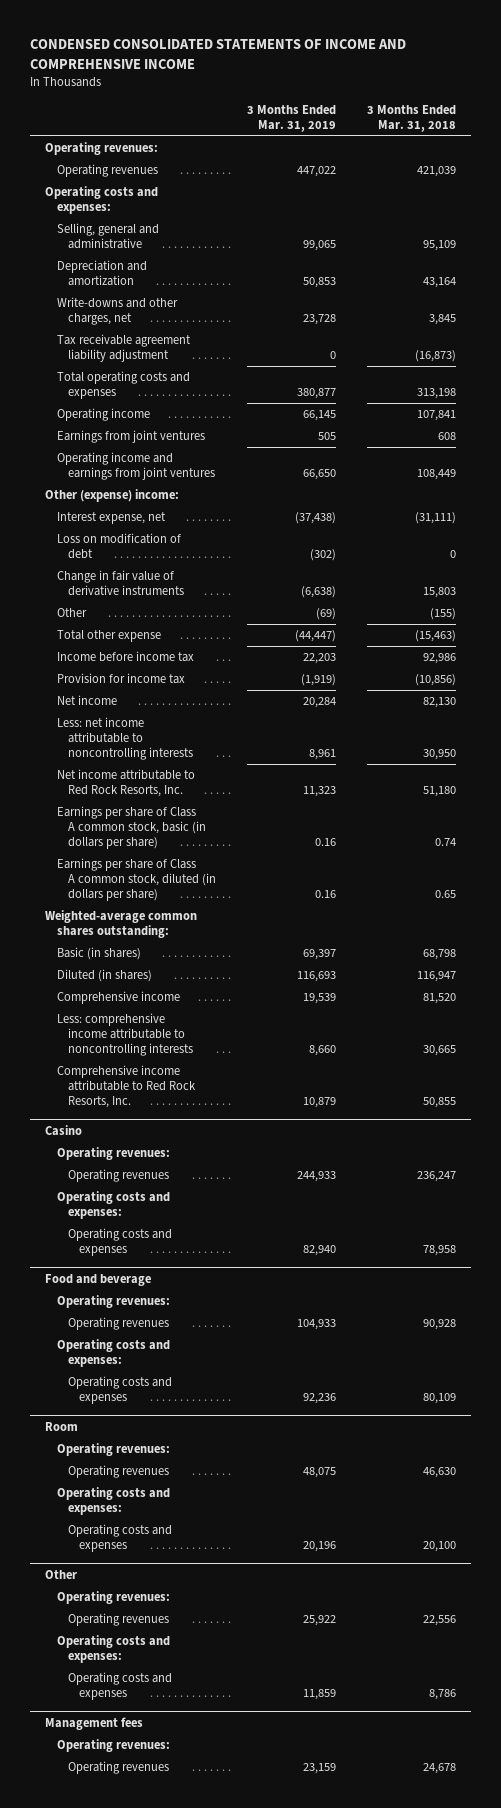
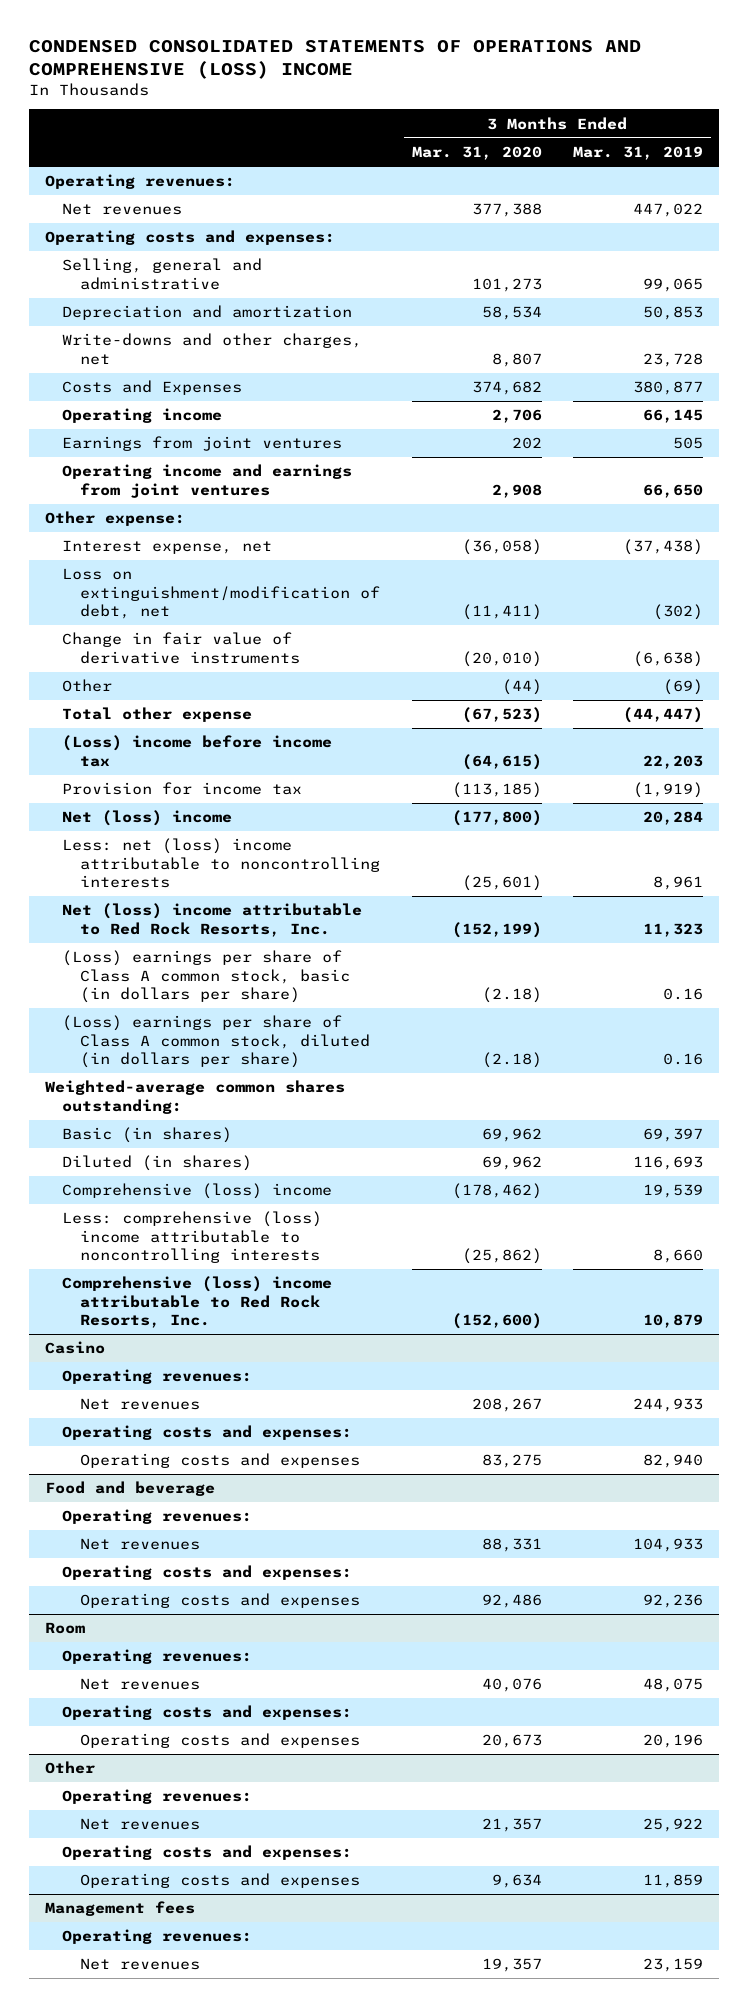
[29,39,406,70] CONDENSED CONSOLIDATED STATEMENTS OF INCOME AND COMPREHENSIVE INCOME -> [28,39,641,79] CONDENSED CONSOLIDATED STATEMENTS OF OPERATIONS AND COMPREHENSIVE (LOSS) INCOME
[366,104,456,132] 3 Months Ended Mar. 31, 2018 -> none
none -> [411,146,542,161] Mar. 31, 2020
[56,164,158,178] Operating revenues -> [62,203,183,216] Net revenues
[56,334,191,363] Tax receivable agreement liability adjustment -> none
[56,371,190,400] Total operating costs and expenses -> [62,380,243,396] Costs and Expenses
[45,489,180,503] Other (expense) income: -> [44,511,185,527] Other expense:
[56,533,181,560] Loss on modification of debt -> [62,568,381,619] Loss on extinguishment/modification of debt, net
[56,651,194,663] Income before income tax -> [62,735,333,767] (Loss) income before income tax
[56,695,117,706] Net income -> [62,810,233,827] Net (loss) income
[56,717,193,761] Less: net income attributable to noncontrolling interests -> [62,838,381,888] Less: net (loss) income attributable to noncontrolling interests
[56,769,195,798] Net income attributable to Red Rock Resorts, Inc. -> [62,903,363,937] Net (loss) income attributable to Red Rock Resorts, Inc.
[56,806,206,850] Earnings per share of Class A common stock, basic (in dollars per share) -> [62,950,351,1003] (Loss) earnings per share of Class A common stock, basic (in dollars per share)
[56,858,216,902] Earnings per share of Class A common stock, diluted (in dollars per share) -> [62,1015,371,1068] (Loss) earnings per share of Class A common stock, diluted (in dollars per share)
[56,991,180,1005] Comprehensive income -> [62,1183,333,1200] Comprehensive (loss) income
[56,1013,193,1057] Less: comprehensive income attributable to noncontrolling interests -> [62,1211,323,1263] Less: comprehensive (loss) income attributable to noncontrolling interests
[56,1065,196,1109] Comprehensive income attributable to Red Rock Resorts, Inc. -> [62,1276,333,1328] Comprehensive (loss) income attributable to Red Rock Resorts, Inc.
[67,1169,169,1183] Operating revenues -> [80,1398,201,1411] Net revenues
[67,1317,169,1331] Operating revenues -> [80,1538,201,1551] Net revenues
[67,1465,169,1479] Operating revenues -> [80,1678,201,1691] Net revenues
[67,1613,169,1627] Operating revenues -> [80,1818,201,1831] Net revenues
[67,1761,169,1775] Operating revenues -> [80,1958,201,1971] Net revenues

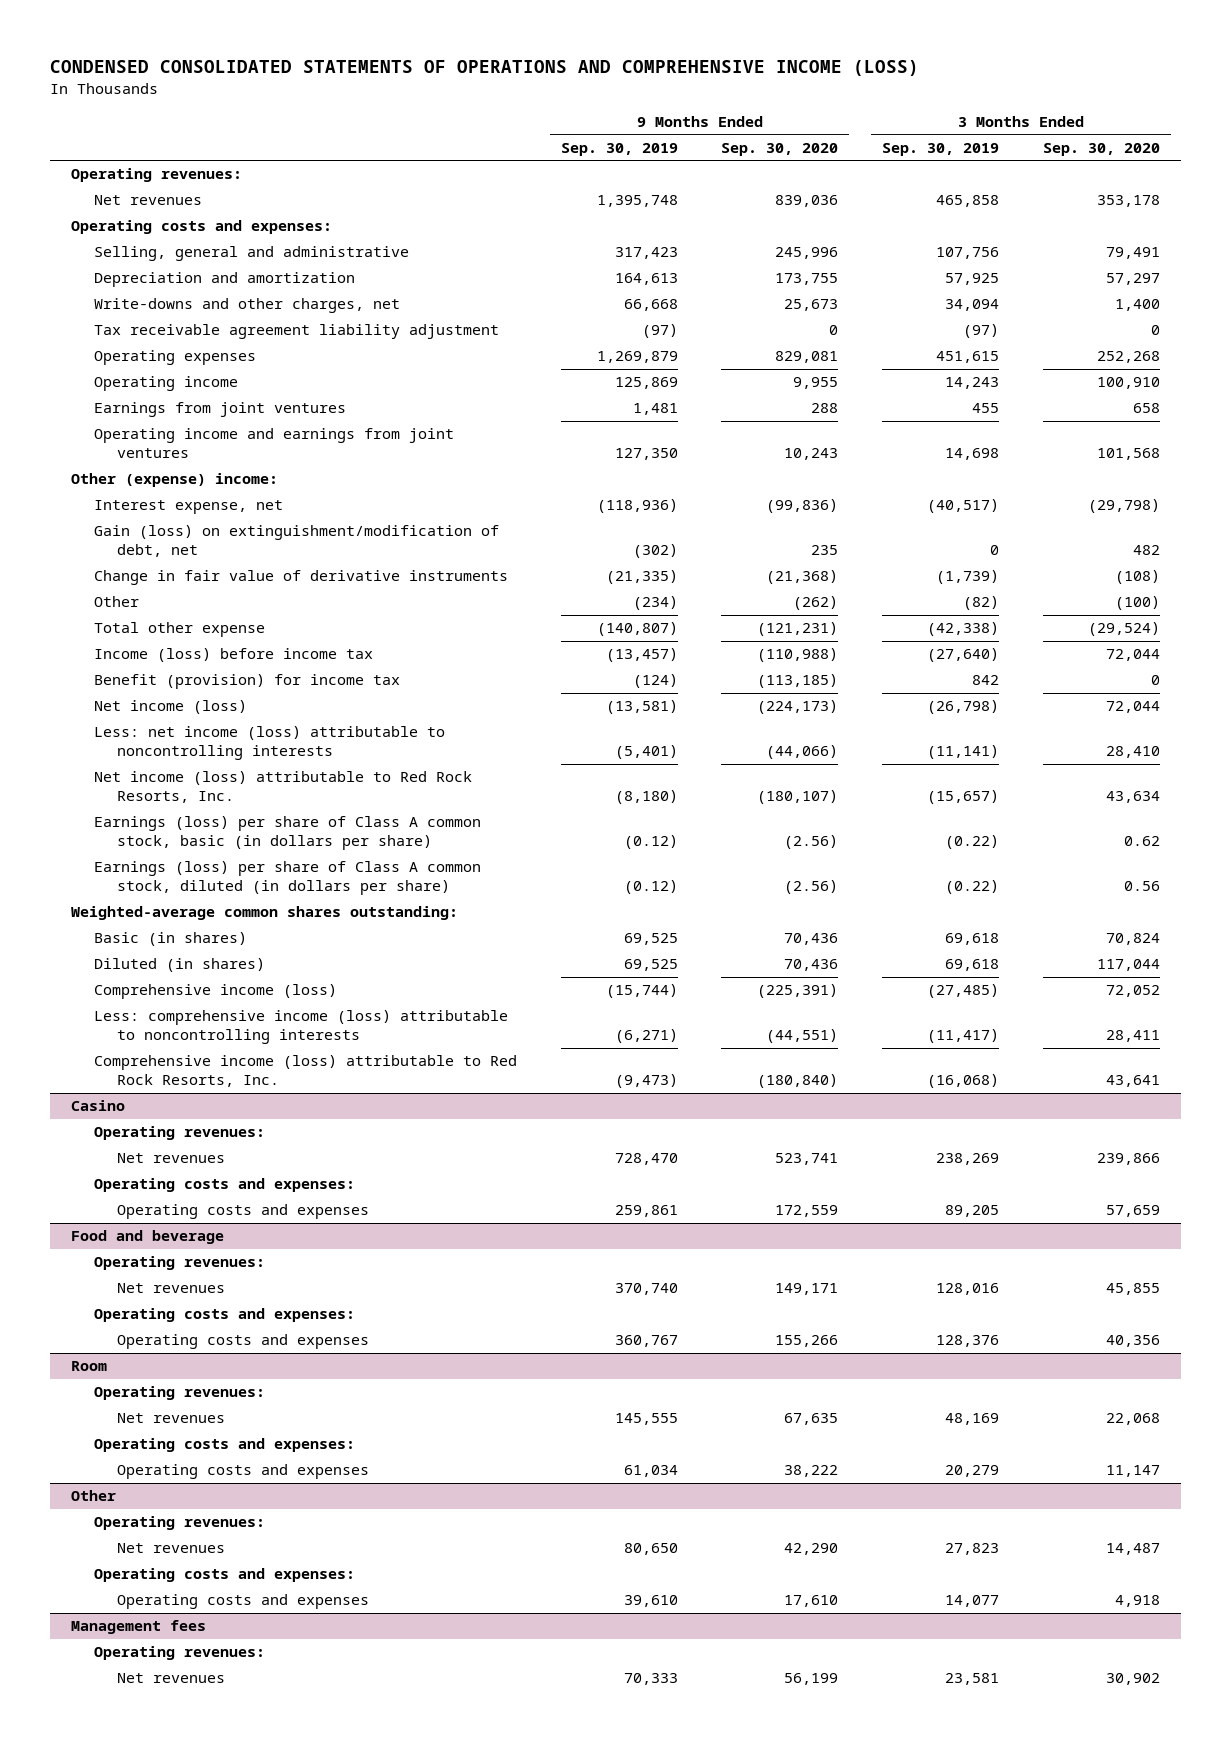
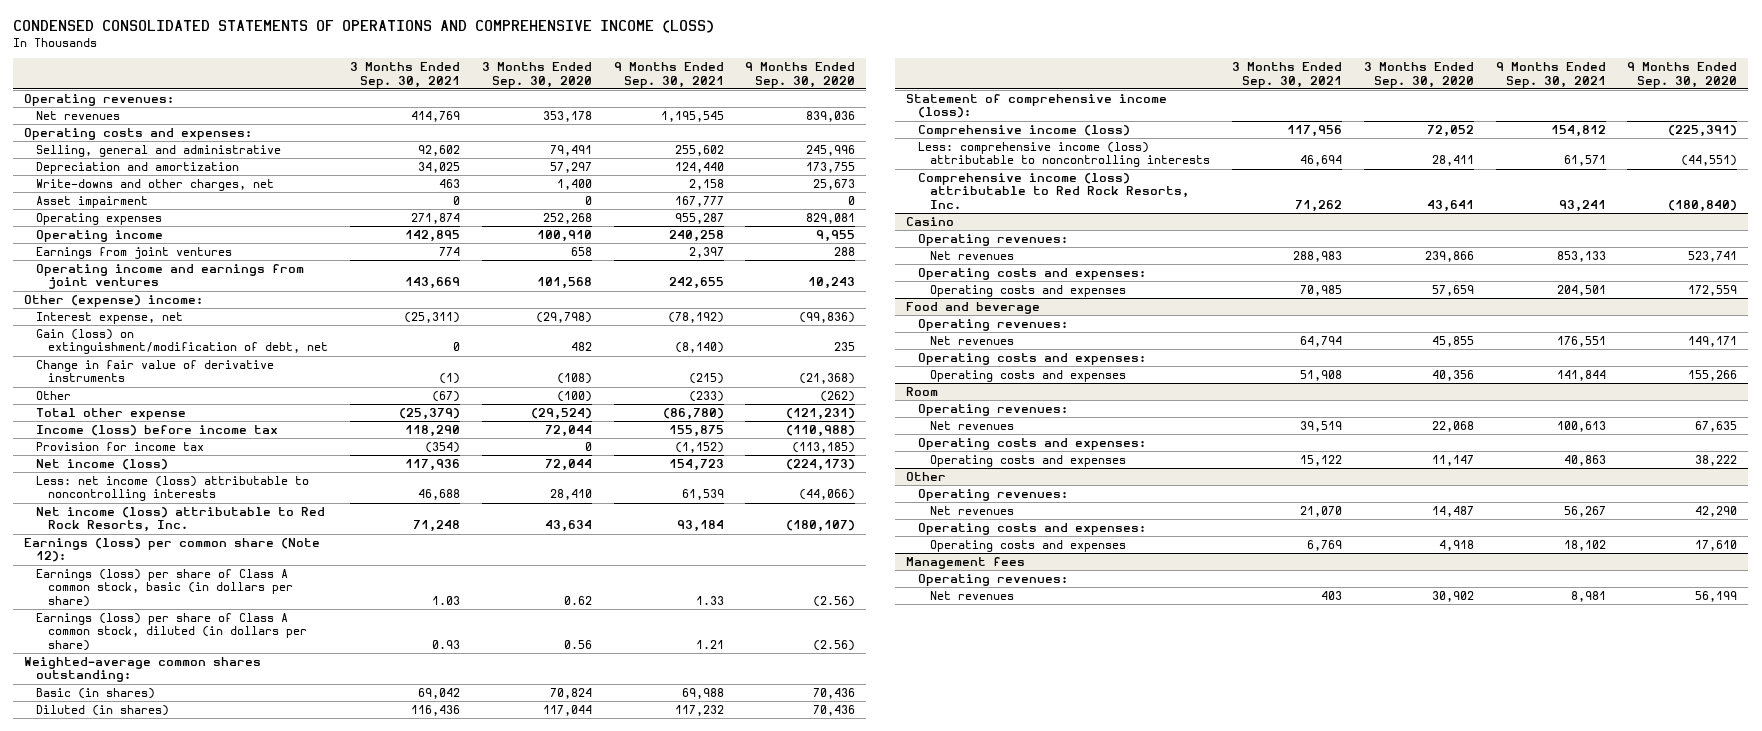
[560,142,678,156] Sep. 30, 2019 -> none
[882,142,1000,156] Sep. 30, 2019 -> none
none -> [349,62,460,88] 3 Months Ended Sep. 30, 2021
none -> [613,62,724,88] 9 Months Ended Sep. 30, 2021
[94,324,500,340] Tax receivable agreement liability adjustment -> none
none -> [36,195,149,208] Asset impairment
[94,674,401,690] Benefit (provision) for income tax -> [36,441,205,451] Provision for income tax
none -> [24,537,321,563] Earnings (loss) per common share (Note 12):
none -> [906,93,1168,119] Statement of comprehensive income (loss):

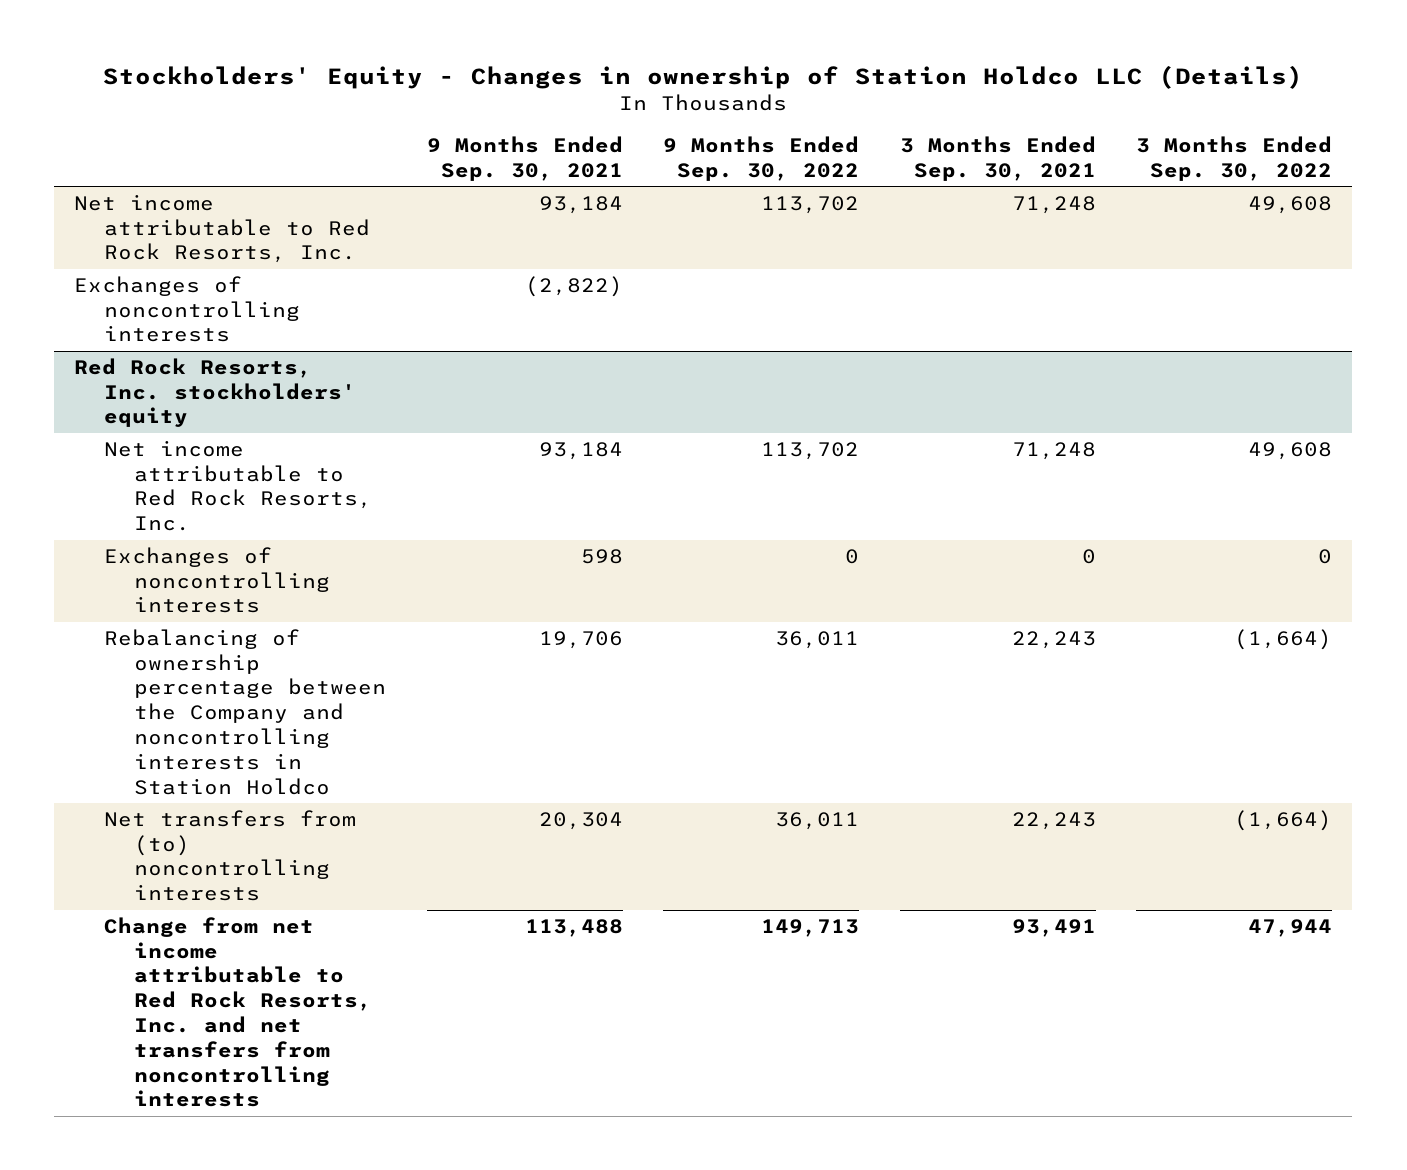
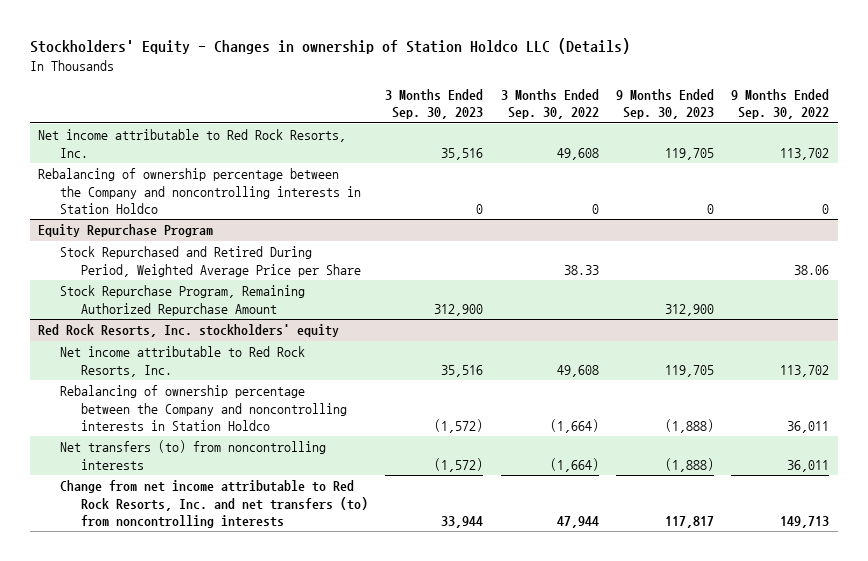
[426,136,623,182] 9 Months Ended Sep. 30, 2021 -> none
[899,136,1096,182] 3 Months Ended Sep. 30, 2021 -> none
none -> [385,89,484,120] 3 Months Ended Sep. 30, 2023
none -> [616,89,715,120] 9 Months Ended Sep. 30, 2023
[74,275,301,343] Exchanges of noncontrolling interests -> none
none -> [38,168,361,214] Rebalancing of ownership percentage between the Company and noncontrolling interests in Station Holdco
none -> [38,224,214,238] Equity Repurchase Program
none -> [59,246,362,277] Stock Repurchased and Retired During Period, Weighted Average Price per Share
none -> [59,285,305,316] Stock Repurchase Program, Remaining Authorized Repurchase Amount
[104,546,331,614] Exchanges of noncontrolling interests -> none
[104,809,357,902] Net transfers from (to) noncontrolling interests -> [59,440,326,470] Net transfers (to) from noncontrolling interests
[104,916,373,1108] Change from net income attributable to Red Rock Resorts, Inc. and net transfers from noncontrolling interests -> [59,480,369,528] Change from net income attributable to Red Rock Resorts, Inc. and net transfers (to) from noncontrolling interests

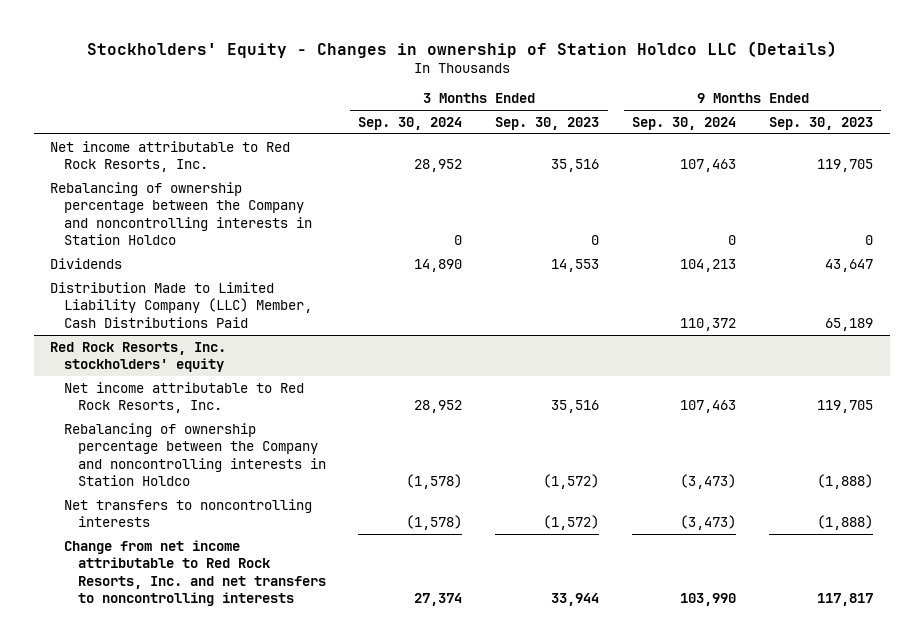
[500,89,599,120] 3 Months Ended Sep. 30, 2022 -> none
[731,89,830,120] 9 Months Ended Sep. 30, 2022 -> none
none -> [358,116,463,130] Sep. 30, 2024
none -> [632,116,737,130] Sep. 30, 2024
[38,224,214,238] Equity Repurchase Program -> none
[59,246,362,277] Stock Repurchased and Retired During Period, Weighted Average Price per Share -> none
[59,285,305,316] Stock Repurchase Program, Remaining Authorized Repurchase Amount -> none
none -> [50,257,123,269] Dividends
none -> [50,281,312,328] Distribution Made to Limited Liability Company (LLC) Member, Cash Distributions Paid
[59,440,326,470] Net transfers (to) from noncontrolling interests -> [63,498,312,528] Net transfers to noncontrolling interests
[59,480,369,528] Change from net income attributable to Red Rock Resorts, Inc. and net transfers (to) from noncontrolling interests -> [63,539,326,607] Change from net income attributable to Red Rock Resorts, Inc. and net transfers to noncontrolling interests

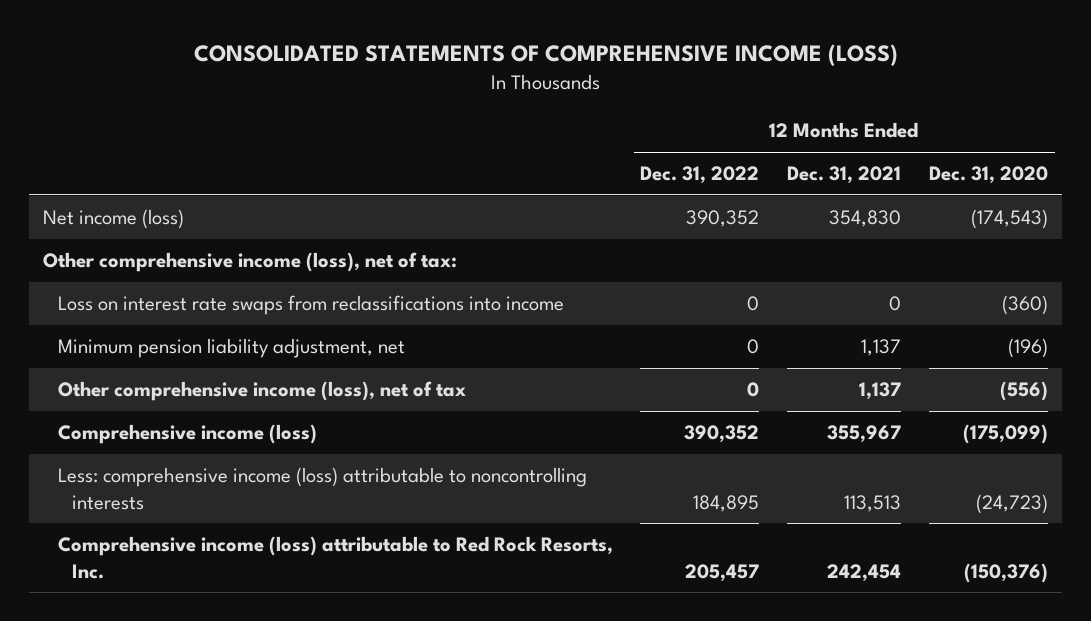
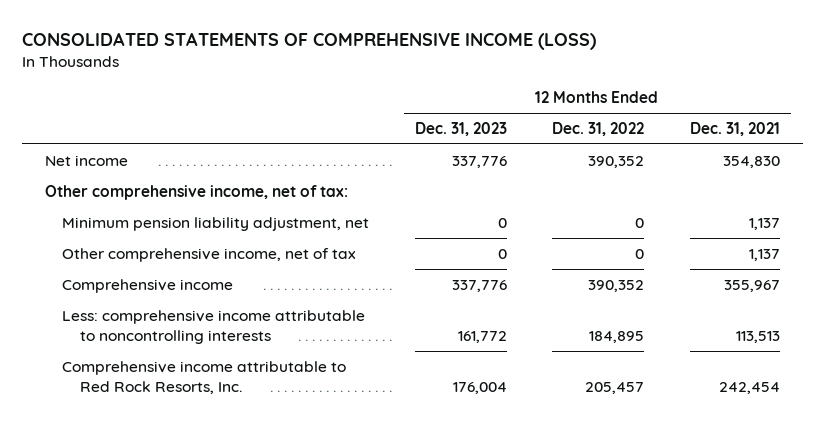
[928,166,1048,185] Dec. 31, 2020 -> none
none -> [414,121,507,136] Dec. 31, 2023
[57,295,564,316] Loss on interest rate swaps from reclassifications into income -> none
[43,209,185,230] Net income (loss) -> [44,154,128,166] Net income
[43,252,458,273] Other comprehensive income (loss), net of tax: -> [44,184,348,200] Other comprehensive income, net of tax:
[57,381,466,402] Other comprehensive income (loss), net of tax -> [62,247,357,262] Other comprehensive income, net of tax
[57,424,317,445] Comprehensive income (loss) -> [62,278,234,293] Comprehensive income
[57,467,587,510] Less: comprehensive income (loss) attributable to noncontrolling interests -> [62,309,366,344] Less: comprehensive income attributable to noncontrolling interests
[57,536,613,579] Comprehensive income (loss) attributable to Red Rock Resorts, Inc. -> [62,360,347,394] Comprehensive income attributable to Red Rock Resorts, Inc.

